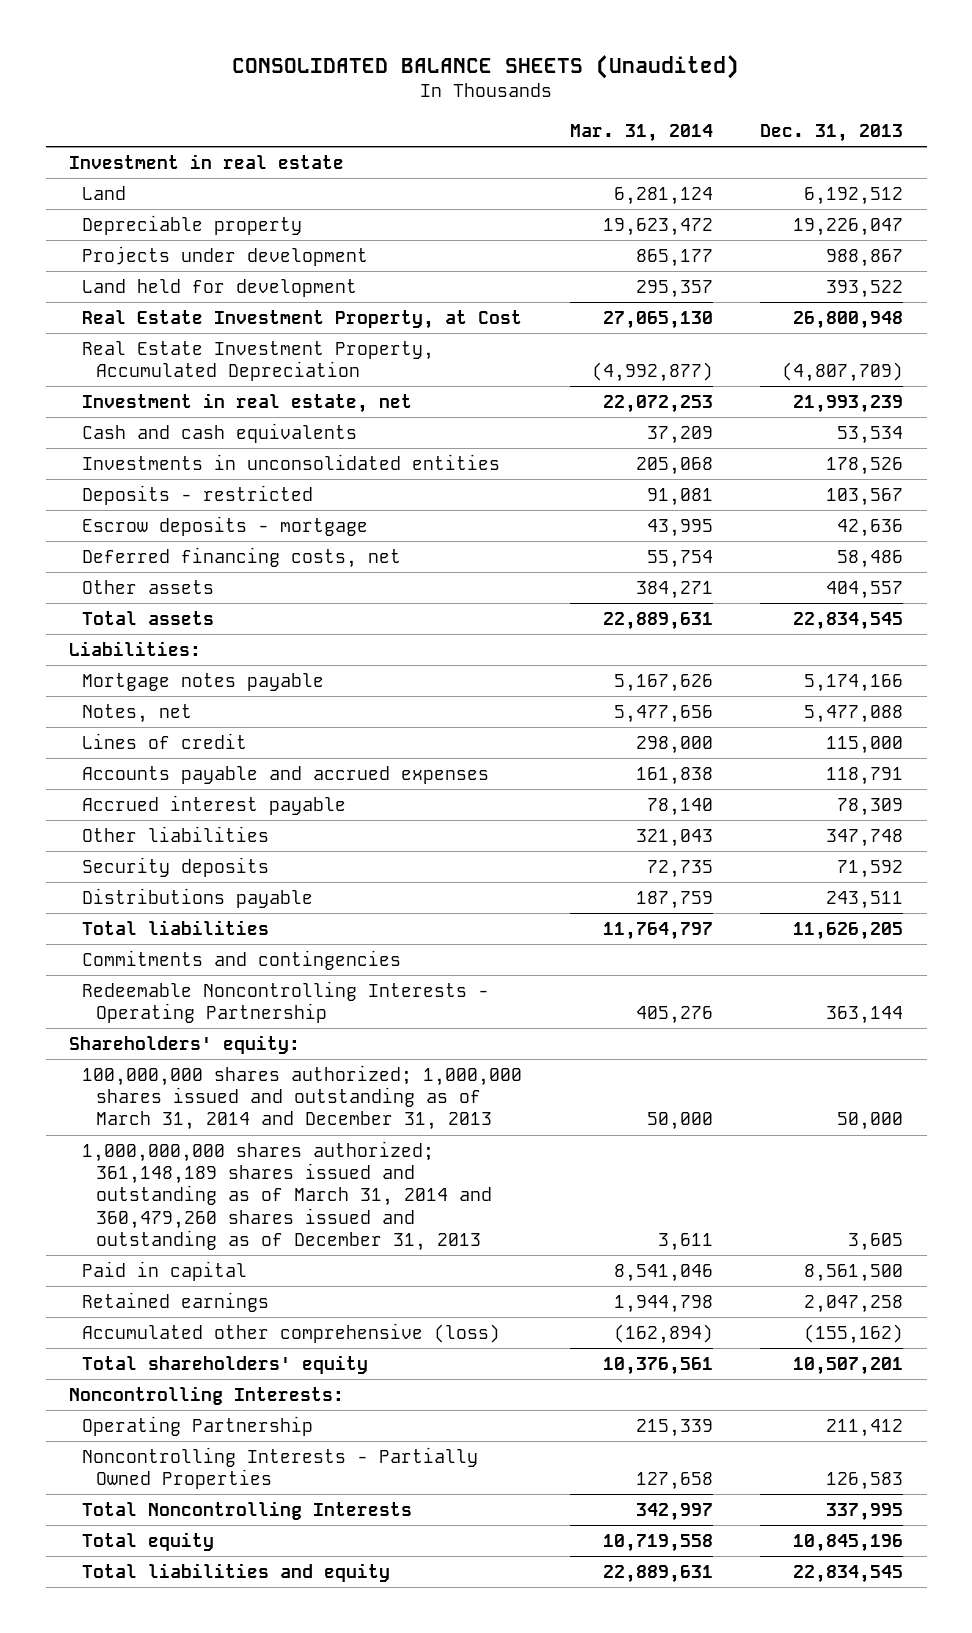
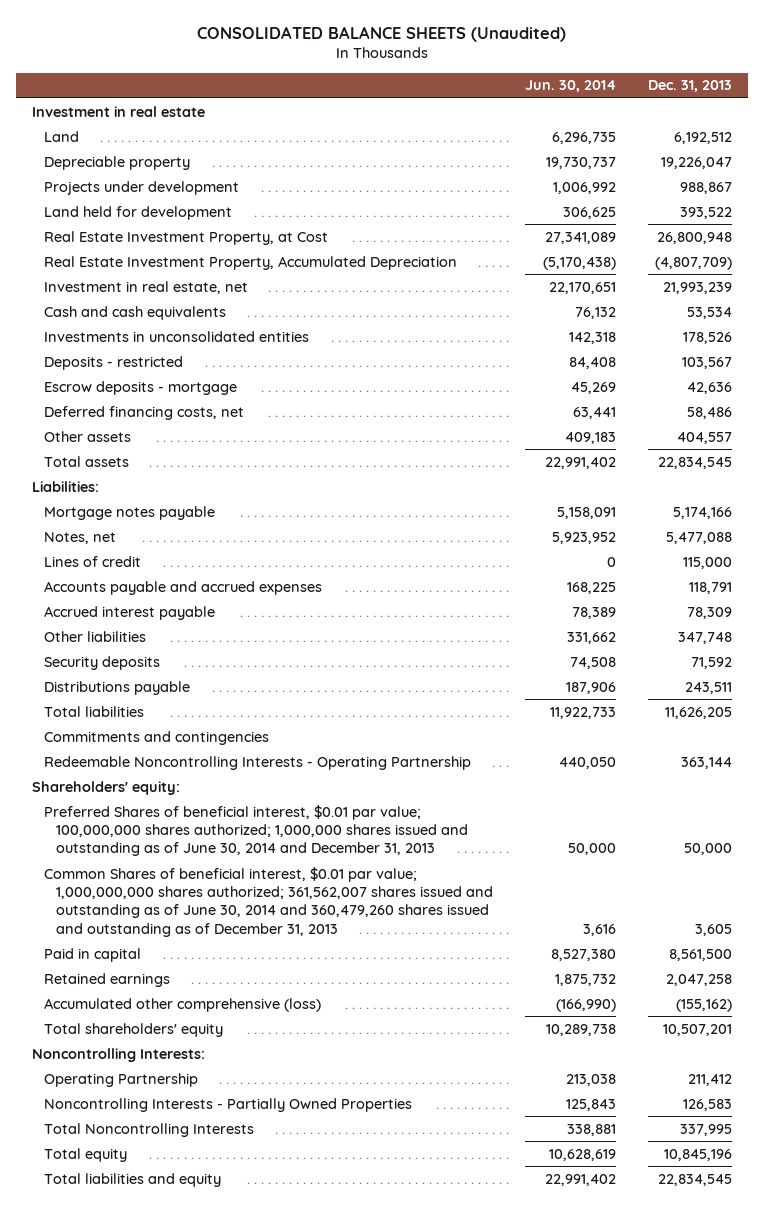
[569,123,713,142] Mar. 31, 2014 -> none
none -> [525,80,617,93] Jun. 30, 2014
[82,1064,523,1131] 100,000,000 shares authorized; 1,000,000 shares issued and outstanding as of March 31, 2014 and December 31, 2013 -> [44,804,469,857] Preferred Shares of beneficial interest, $0.01 par value; 100,000,000 shares authorized; 1,000,000 shares issued and outstanding as of June 30, 2014 and December 31, 2013
[82,1140,492,1251] 1,000,000,000 shares authorized; 361,148,189 shares issued and outstanding as of March 31, 2014 and 360,479,260 shares issued and outstanding as of December 31, 2013 -> [44,866,494,937] Common Shares of beneficial interest, $0.01 par value; 1,000,000,000 shares authorized; 361,562,007 shares issued and outstanding as of June 30, 2014 and 360,479,260 shares issued and outstanding as of December 31, 2013

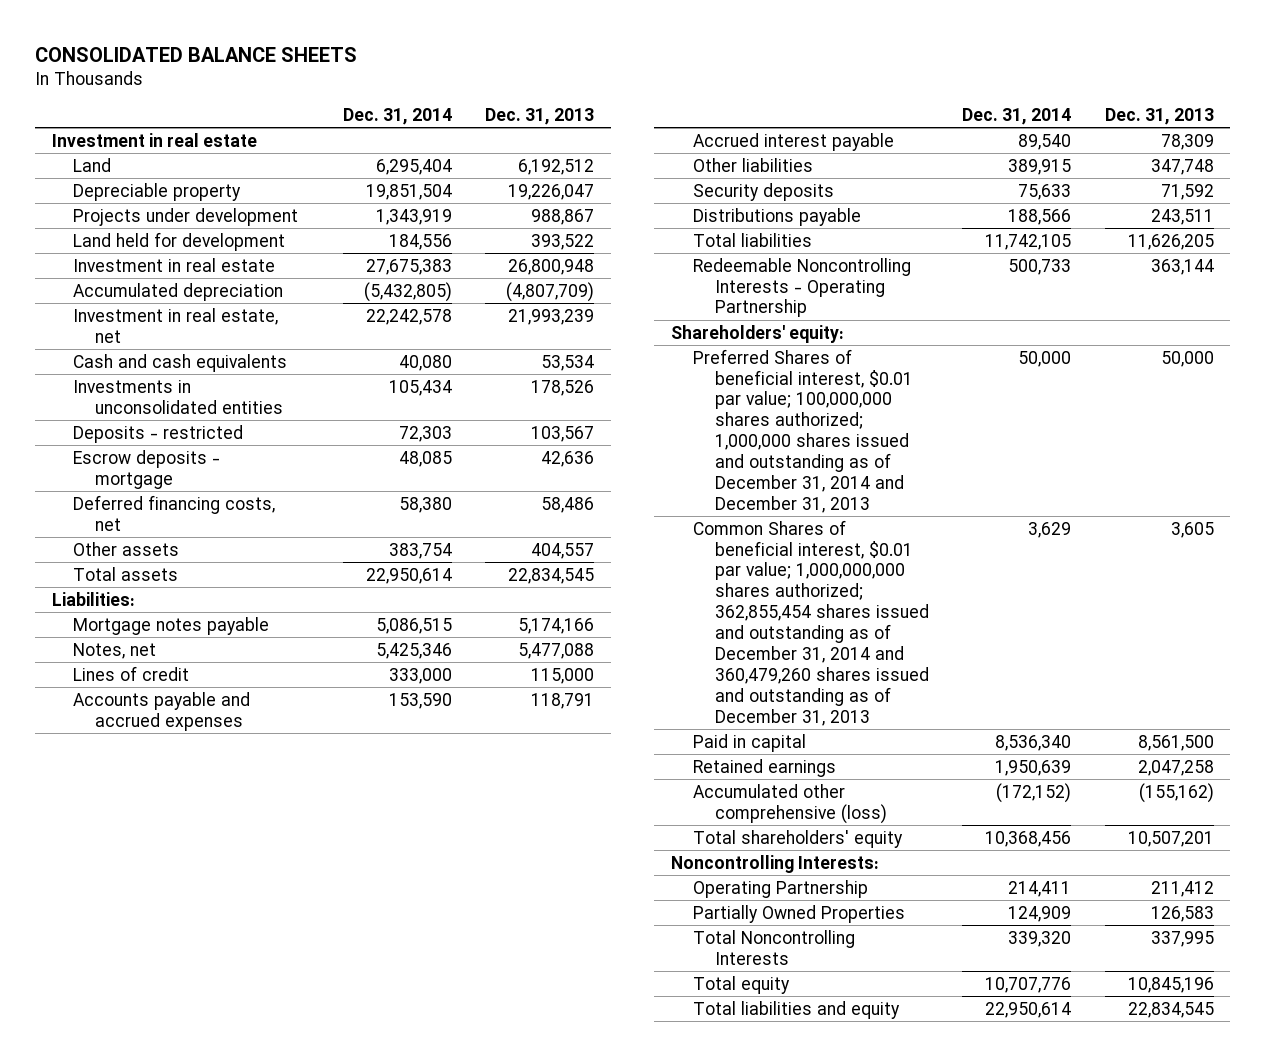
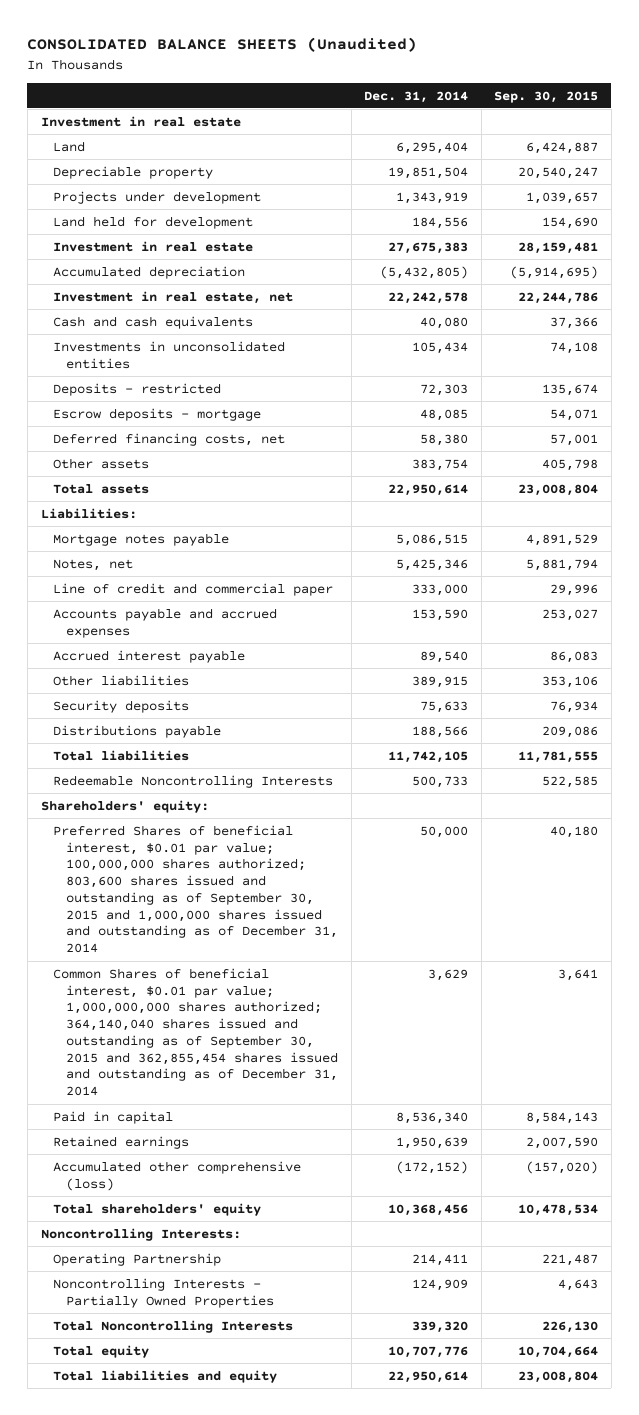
[34,46,357,62] CONSOLIDATED BALANCE SHEETS -> [27,37,418,53] CONSOLIDATED BALANCE SHEETS (Unaudited)
[485,107,595,125] Dec. 31, 2013 -> none
none -> [494,90,599,103] Sep. 30, 2015
[73,665,190,681] Lines of credit -> [53,582,334,596] Line of credit and commercial paper
[692,257,911,318] Redeemable Noncontrolling Interests - Operating Partnership -> [53,774,334,788] Redeemable Noncontrolling Interests
[692,348,913,513] Preferred Shares of beneficial interest, $0.01 par value; 100,000,000 shares authorized; 1,000,000 shares issued and outstanding as of December 31, 2014 and December 31, 2013 -> [53,824,338,954] Preferred Shares of beneficial interest, $0.01 par value; 100,000,000 shares authorized; 803,600 shares issued and outstanding as of September 30, 2015 and 1,000,000 shares issued and outstanding as of December 31, 2014
[692,519,929,726] Common Shares of beneficial interest, $0.01 par value; 1,000,000,000 shares authorized; 362,855,454 shares issued and outstanding as of December 31, 2014 and 360,479,260 shares issued and outstanding as of December 31, 2013 -> [53,967,338,1097] Common Shares of beneficial interest, $0.01 par value; 1,000,000,000 shares authorized; 364,140,040 shares issued and outstanding as of September 30, 2015 and 362,855,454 shares issued and outstanding as of December 31, 2014
[692,904,905,923] Partially Owned Properties -> [53,1277,274,1308] Noncontrolling Interests - Partially Owned Properties

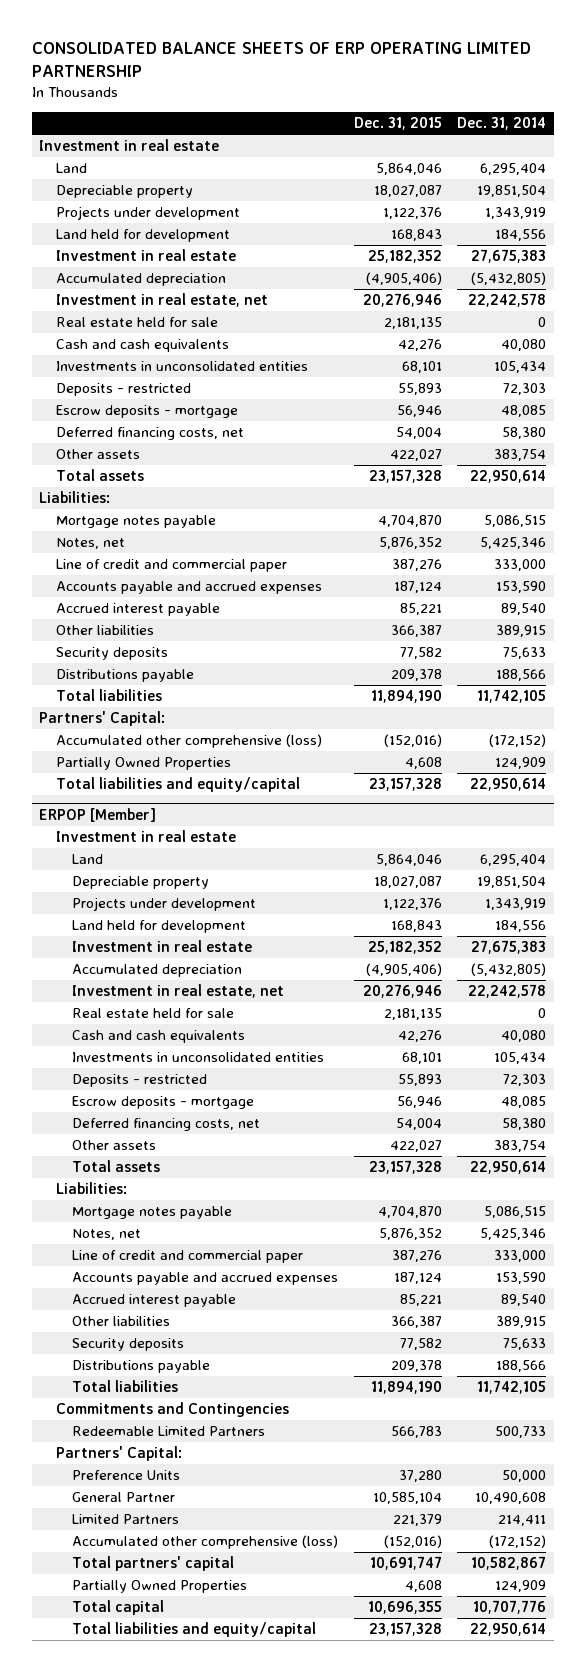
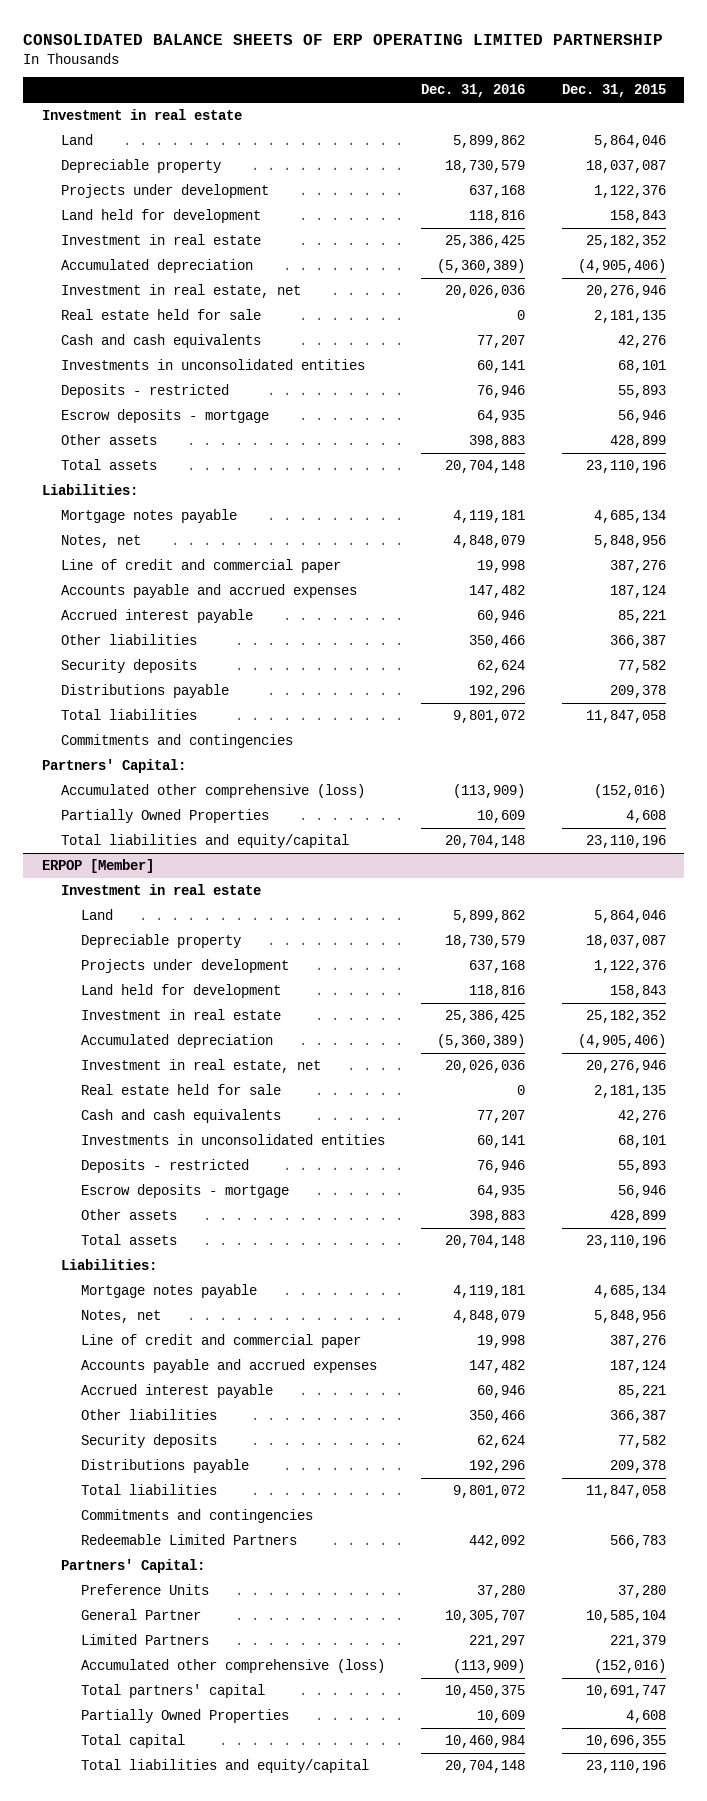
[457,117,547,131] Dec. 31, 2014 -> none
none -> [421,84,526,98] Dec. 31, 2016
[373,185,442,198] 18,027,087 -> [585,159,666,173] 18,037,087
[390,229,442,242] 168,843 -> [609,209,666,223] 158,843
[55,427,244,441] Deferred financing costs, net -> none
[389,449,442,462] 422,027 -> [609,434,666,448] 428,899
[368,469,442,484] 23,157,328 -> [585,459,666,473] 23,110,196
[377,515,442,528] 4,704,870 -> [593,509,666,523] 4,685,134
[378,537,442,550] 5,876,352 -> [593,534,666,548] 5,848,956
[370,690,442,704] 11,894,190 -> [585,709,666,723] 11,847,058
none -> [61,733,294,748] Commitments and contingencies
[368,777,442,792] 23,157,328 -> [585,834,666,848] 23,110,196
[373,876,442,889] 18,027,087 -> [585,934,666,948] 18,037,087
[390,920,442,933] 168,843 -> [609,984,666,998] 158,843
[72,1118,261,1132] Deferred financing costs, net -> none
[389,1140,442,1153] 422,027 -> [609,1209,666,1223] 428,899
[368,1160,442,1175] 23,157,328 -> [585,1234,666,1248] 23,110,196
[377,1206,442,1219] 4,704,870 -> [593,1284,666,1298] 4,685,134
[378,1228,442,1241] 5,876,352 -> [593,1309,666,1323] 5,848,956
[370,1381,442,1395] 11,894,190 -> [585,1484,666,1498] 11,847,058
[55,1402,289,1418] Commitments and Contingencies -> [80,1508,313,1523] Commitments and contingencies
[368,1622,442,1637] 23,157,328 -> [585,1759,666,1773] 23,110,196

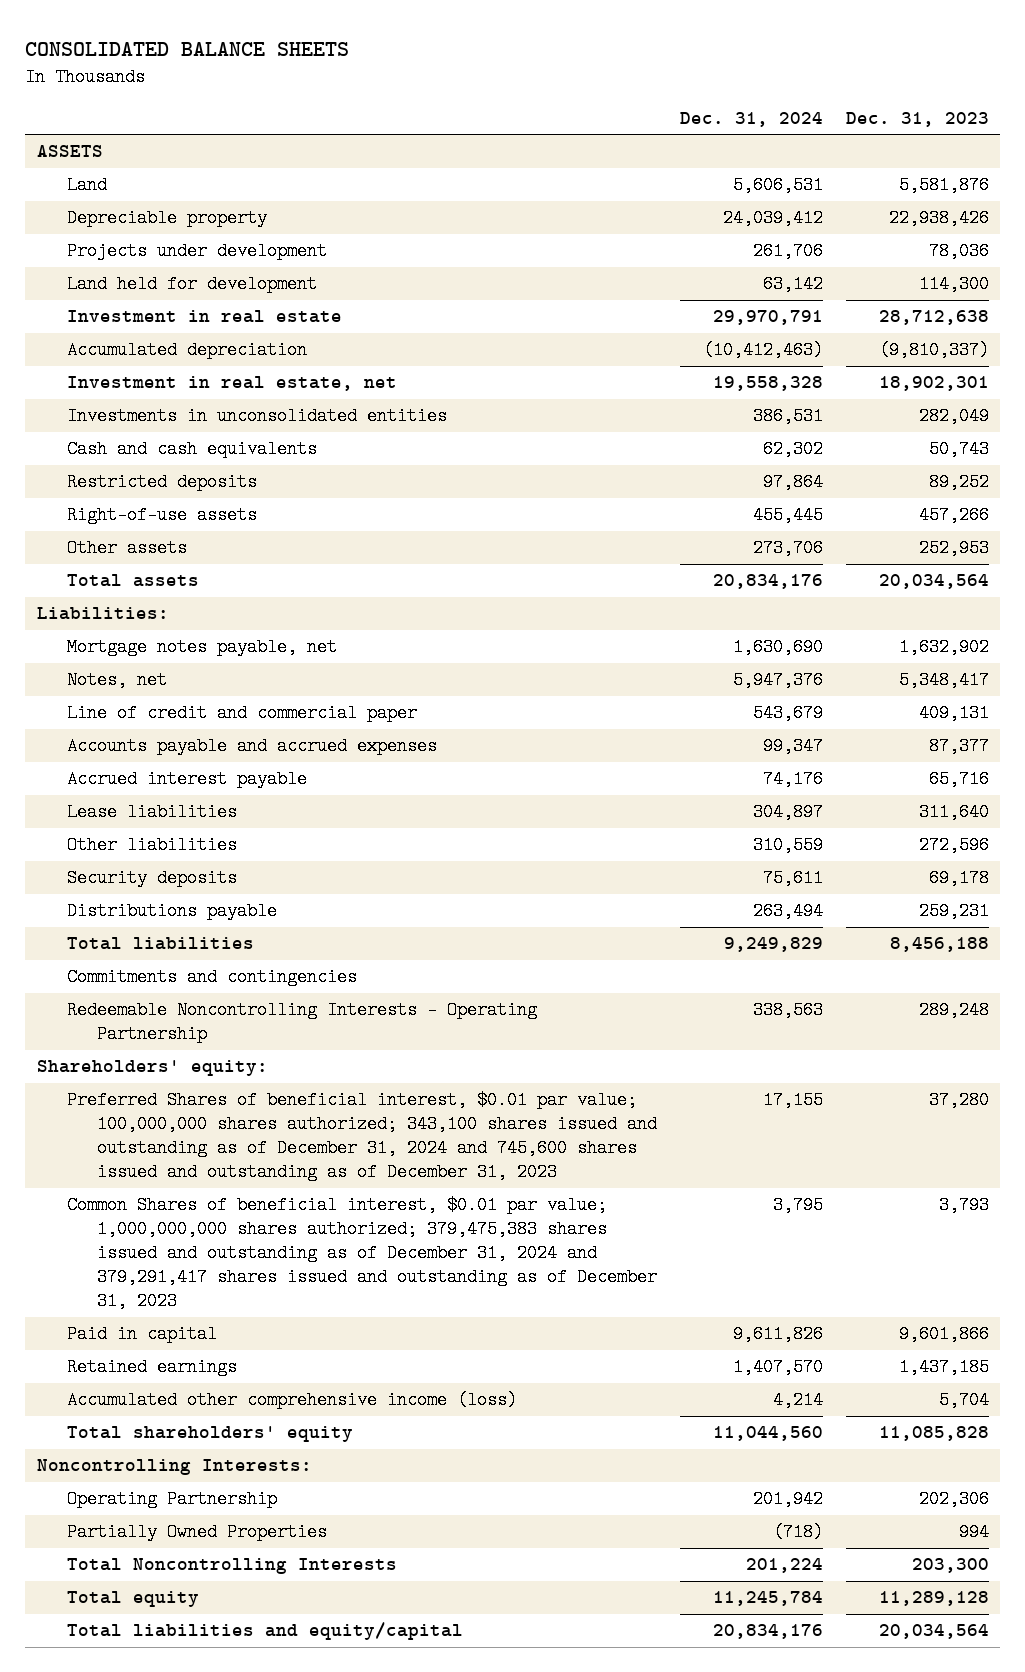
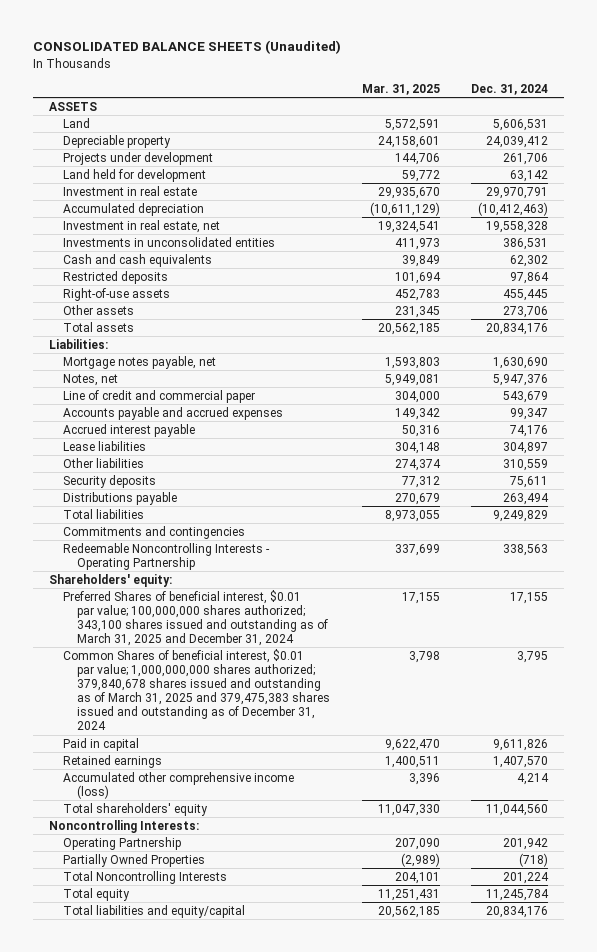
[25,41,350,56] CONSOLIDATED BALANCE SHEETS -> [32,40,341,55] CONSOLIDATED BALANCE SHEETS (Unaudited)
[845,111,989,127] Dec. 31, 2023 -> none
none -> [361,83,440,95] Mar. 31, 2025
[66,1091,658,1182] Preferred Shares of beneficial interest, $0.01 par value; 100,000,000 shares authorized; 343,100 shares issued and outstanding as of December 31, 2024 and 745,600 shares issued and outstanding as of December 31, 2023 -> [63,589,329,646] Preferred Shares of beneficial interest, $0.01 par value; 100,000,000 shares authorized; 343,100 shares issued and outstanding as of March 31, 2025 and December 31, 2024
[66,1196,658,1311] Common Shares of beneficial interest, $0.01 par value; 1,000,000,000 shares authorized; 379,475,383 shares issued and outstanding as of December 31, 2024 and 379,291,417 shares issued and outstanding as of December 31, 2023 -> [63,648,331,731] Common Shares of beneficial interest, $0.01 par value; 1,000,000,000 shares authorized; 379,840,678 shares issued and outstanding as of March 31, 2025 and 379,475,383 shares issued and outstanding as of December 31, 2024

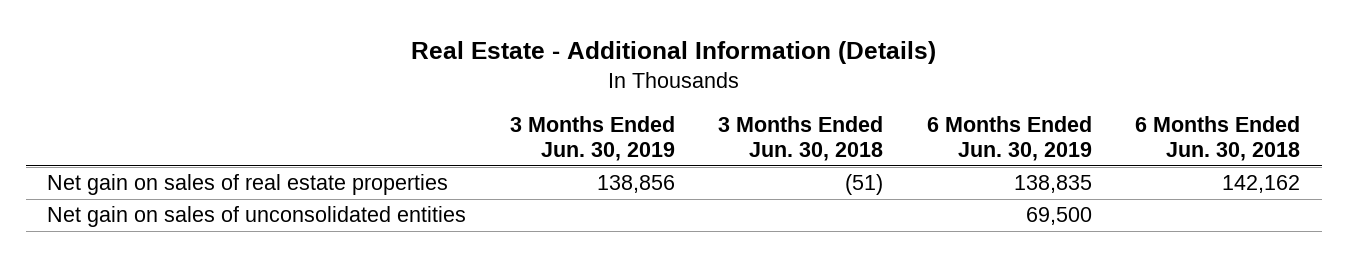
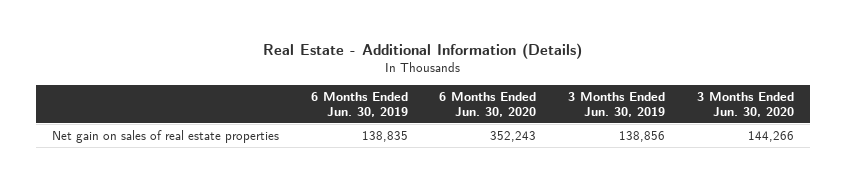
[718,116,884,162] 3 Months Ended Jun. 30, 2018 -> none
[1135,116,1301,162] 6 Months Ended Jun. 30, 2018 -> none
none -> [439,92,537,117] 6 Months Ended Jun. 30, 2020
none -> [697,92,795,117] 3 Months Ended Jun. 30, 2020
[47,206,467,228] Net gain on sales of unconsolidated entities -> none

